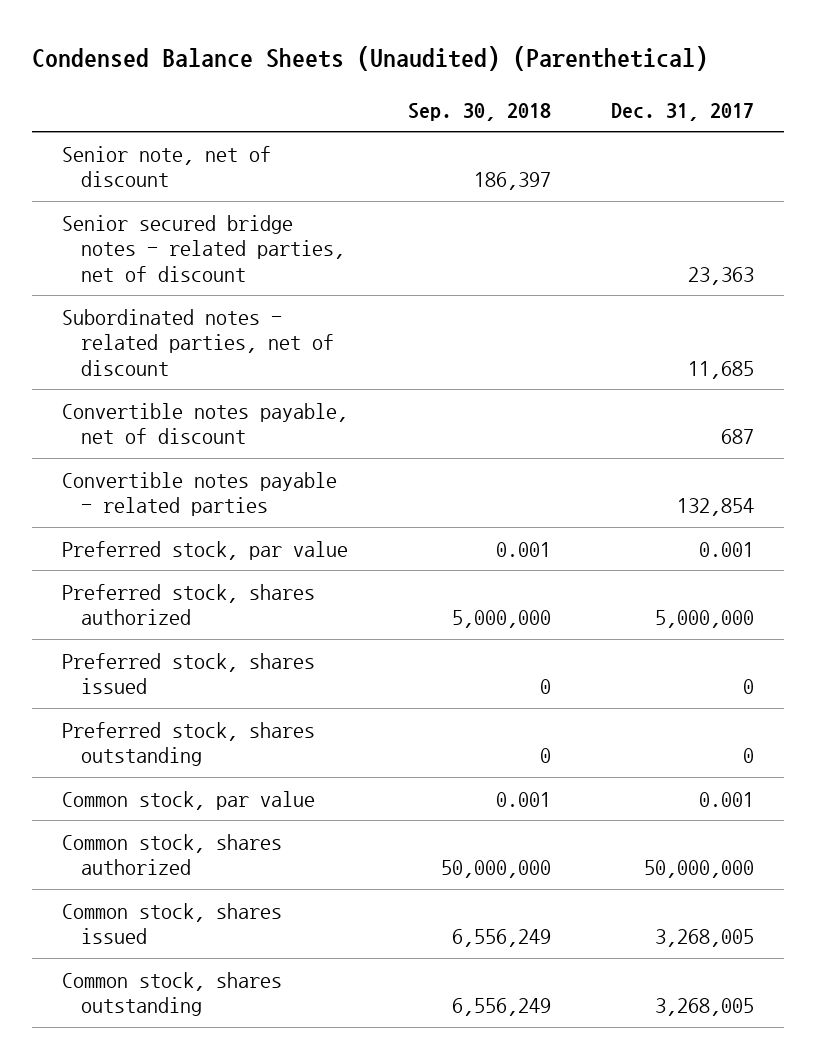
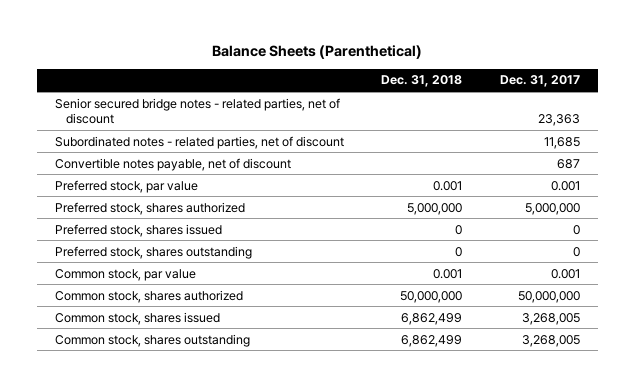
[31,45,708,71] Condensed Balance Sheets (Unaudited) (Parenthetical) -> [212,45,423,60] Balance Sheets (Parenthetical)
[407,102,551,121] Sep. 30, 2018 -> none
none -> [381,75,463,88] Dec. 31, 2018
[61,145,271,188] Senior note, net of discount -> none
[61,471,337,517] Convertible notes payable - related parties -> none

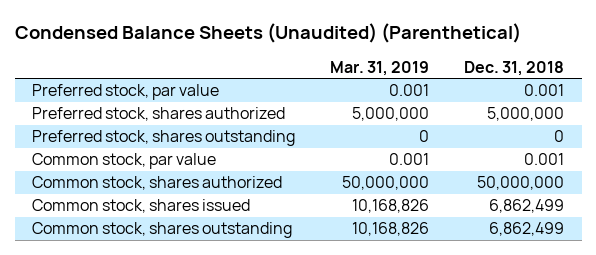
[212,45,423,60] Balance Sheets (Parenthetical) -> [14,23,521,44] Condensed Balance Sheets (Unaudited) (Parenthetical)
[499,75,580,88] Dec. 31, 2017 -> none
none -> [330,60,430,76] Mar. 31, 2019
[55,97,341,125] Senior secured bridge notes - related parties, net of discount -> none
[55,135,345,149] Subordinated notes - related parties, net of discount -> none
[55,157,292,171] Convertible notes payable, net of discount -> none
[55,223,223,237] Preferred stock, shares issued -> none

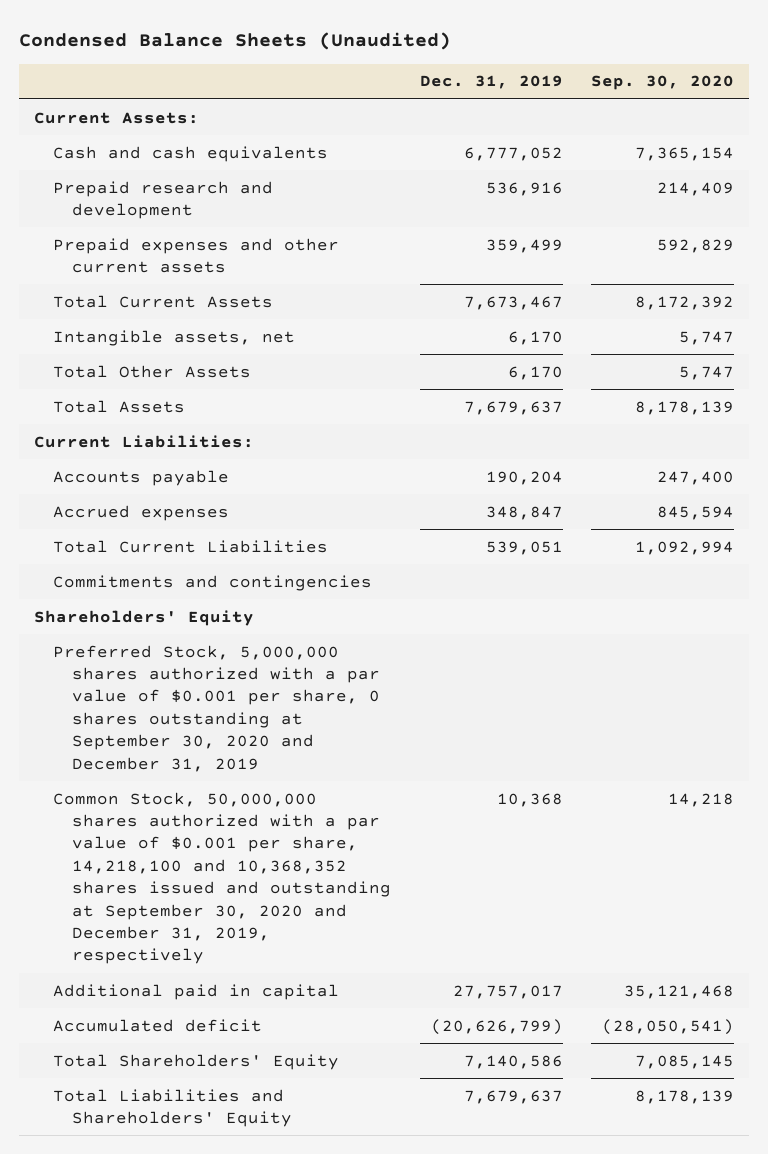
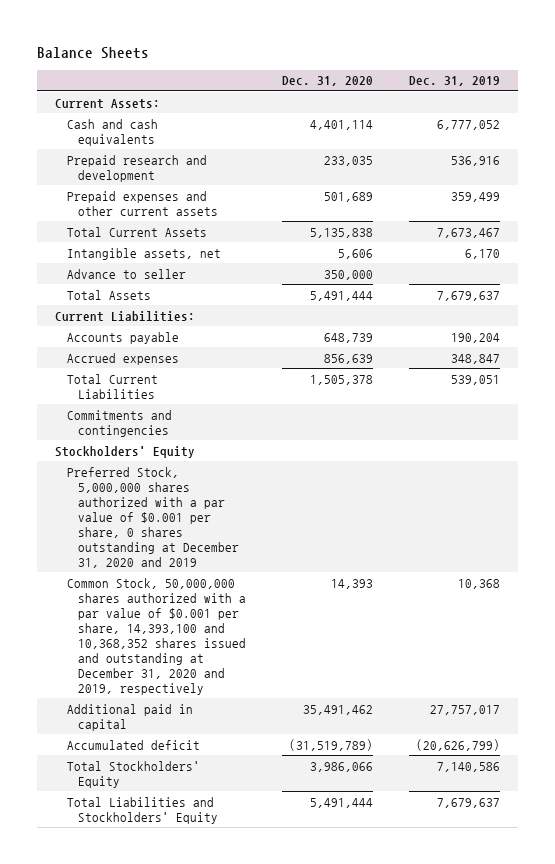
[19,32,452,51] Condensed Balance Sheets (Unaudited) -> [37,46,150,59] Balance Sheets
[591,75,735,91] Sep. 30, 2020 -> none
none -> [281,76,373,87] Dec. 31, 2020
[52,364,251,378] Total Other Assets -> none
none -> [66,268,186,279] Advance to seller
[33,609,254,626] Shareholders' Equity -> [55,445,196,458] Stockholders' Equity
[52,644,380,772] Preferred Stock, 5,000,000 shares authorized with a par value of $0.001 per share, 0 shares outstanding at September 30, 2020 and December 31, 2019 -> [66,466,240,568] Preferred Stock, 5,000,000 shares authorized with a par value of $0.001 per share, 0 shares outstanding at December 31, 2020 and 2019
[52,791,391,965] Common Stock, 50,000,000 shares authorized with a par value of $0.001 per share, 14,218,100 and 10,368,352 shares issued and outstanding at September 30, 2020 and December 31, 2019, respectively -> [66,577,247,695] Common Stock, 50,000,000 shares authorized with a par value of $0.001 per share, 14,393,100 and 10,368,352 shares issued and outstanding at December 31, 2020 and 2019, respectively
[52,1053,339,1070] Total Shareholders' Equity -> [66,760,200,788] Total Stockholders' Equity
[52,1088,292,1127] Total Liabilities and Shareholders' Equity -> [66,796,219,824] Total Liabilities and Stockholders' Equity

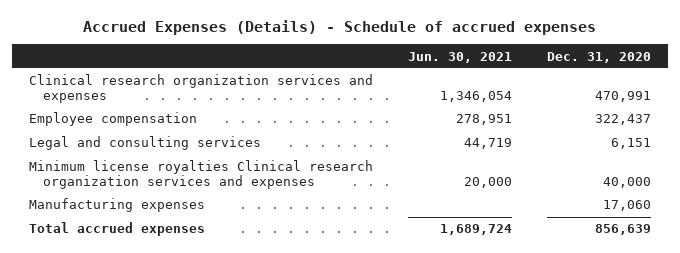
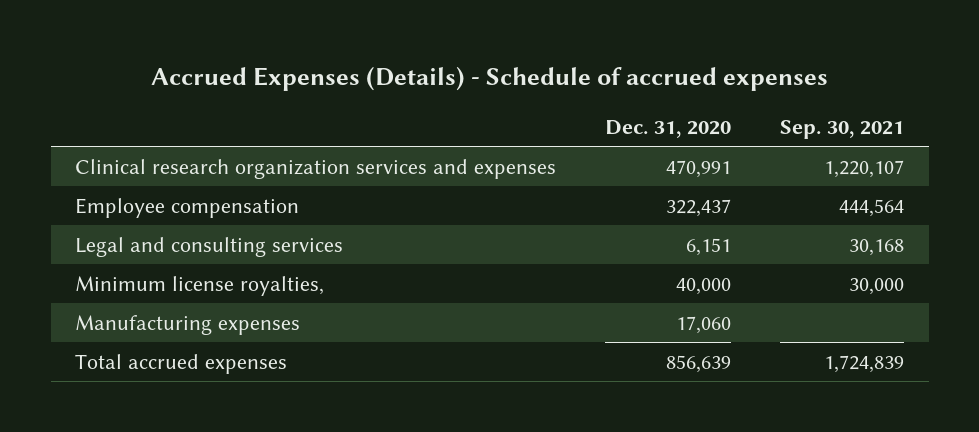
[407,51,512,63] Jun. 30, 2021 -> none
none -> [780,119,905,139] Sep. 30, 2021
[29,160,374,190] Minimum license royalties Clinical research organization services and expenses -> [75,275,325,296] Minimum license royalties,

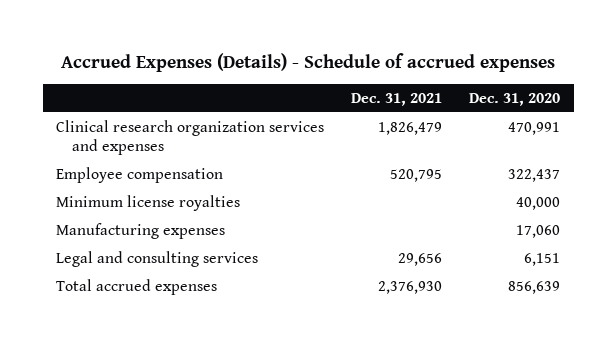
[780,119,905,139] Sep. 30, 2021 -> none
none -> [351,92,443,106] Dec. 31, 2021
[75,275,325,296] Minimum license royalties, -> [56,195,241,212] Minimum license royalties
[75,236,344,257] Legal and consulting services -> [56,251,259,268] Legal and consulting services

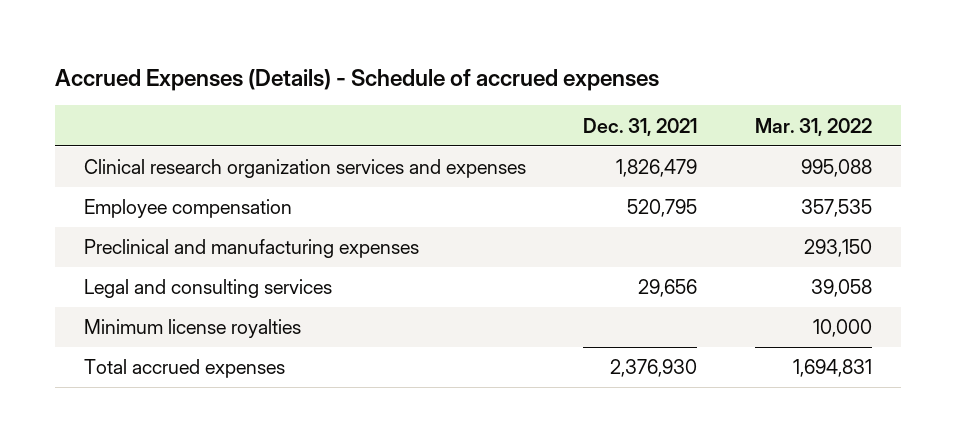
[469,92,561,106] Dec. 31, 2020 -> none
none -> [755,117,873,136] Mar. 31, 2022
[56,223,226,240] Manufacturing expenses -> [83,239,419,259] Preclinical and manufacturing expenses
[56,195,241,212] Minimum license royalties -> [83,319,301,339] Minimum license royalties

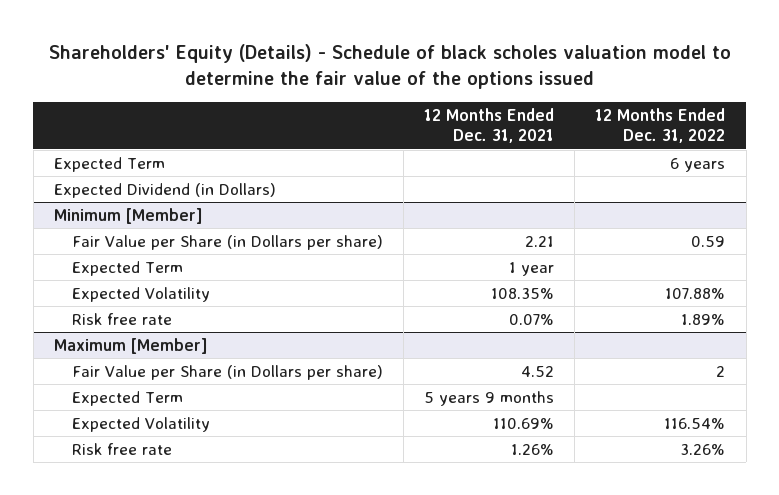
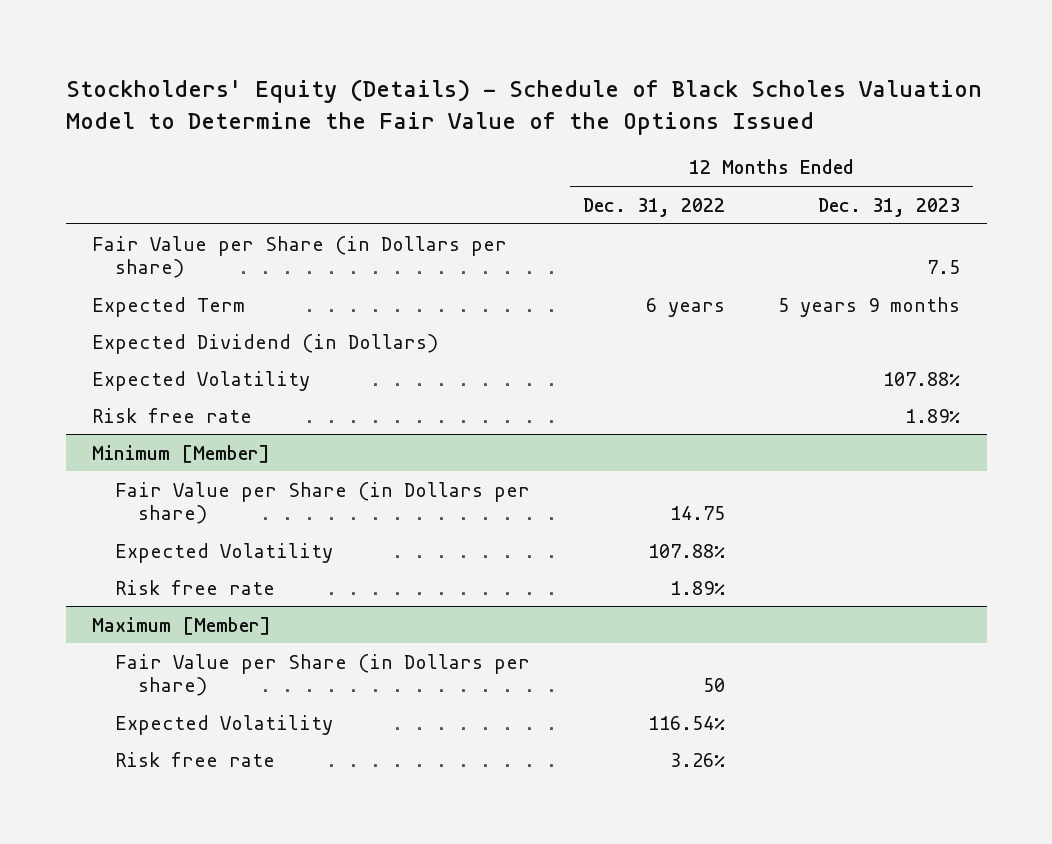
[48,44,731,90] Shareholders' Equity (Details) - Schedule of black scholes valuation model to determine the fair value of the options issued -> [65,79,982,135] Stockholders' Equity (Details) - Schedule of Black Scholes Valuation Model to Determine the Fair Value of the Options Issued
[424,108,555,144] 12 Months Ended Dec. 31, 2021 -> none
none -> [818,197,961,217] Dec. 31, 2023
none -> [92,235,508,279] Fair Value per Share (in Dollars per share)
none -> [92,370,311,391] Expected Volatility
none -> [92,407,253,423] Risk free rate
[71,260,183,276] Expected Term -> none
[691,235,726,247] 0.59 -> [670,506,726,521] 14.75
[71,390,183,406] Expected Term -> none
[716,365,726,377] 2 -> [703,678,726,693] 50

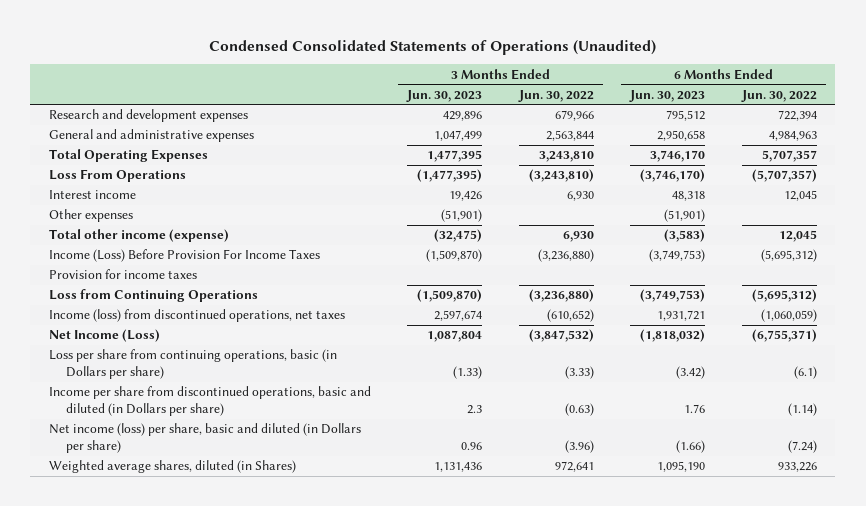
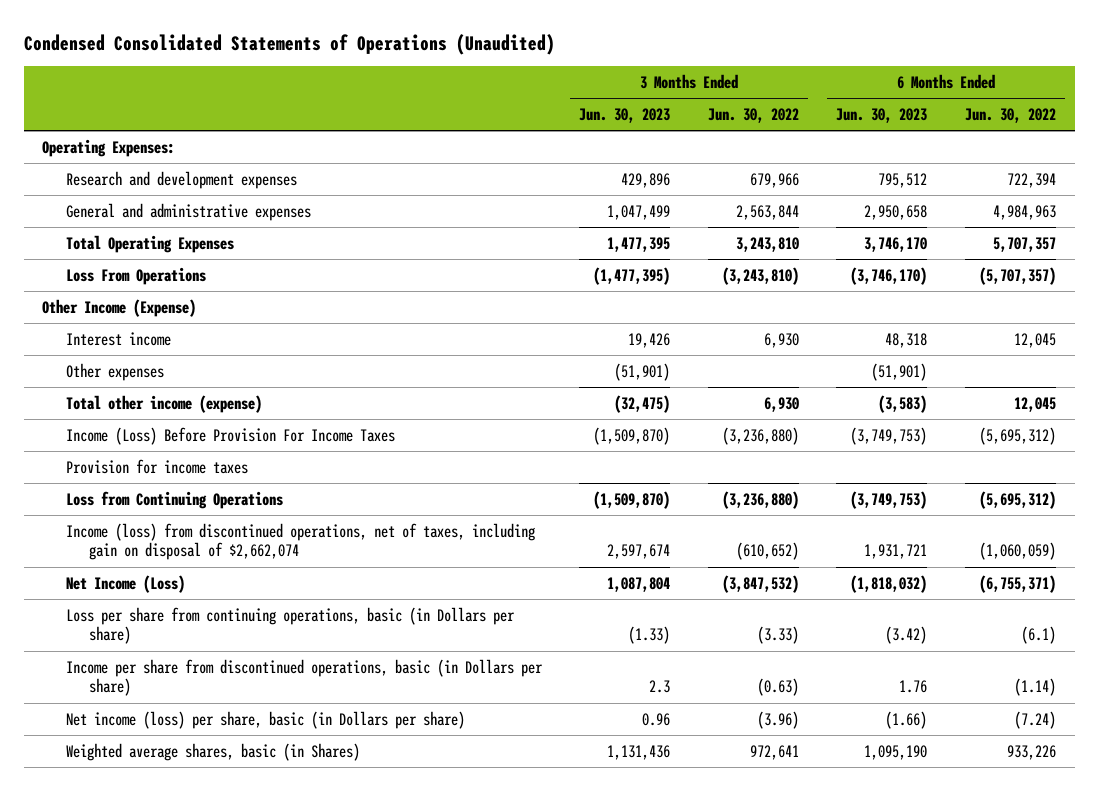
none -> [42,138,176,157] Operating Expenses:
none -> [42,298,197,317] Other Income (Expense)
[48,309,345,323] Income (loss) from discontinued operations, net taxes -> [65,522,535,561] Income (loss) from discontinued operations, net of taxes, including gain on disposal of $2,662,074
[48,386,371,416] Income per share from discontinued operations, basic and diluted (in Dollars per share) -> [65,658,543,697] Income per share from discontinued operations, basic (in Dollars per share)
[48,423,361,453] Net income (loss) per share, basic and diluted (in Dollars per share) -> [65,710,465,729] Net income (loss) per share, basic (in Dollars per share)
[48,460,296,474] Weighted average shares, diluted (in Shares) -> [65,742,360,761] Weighted average shares, basic (in Shares)

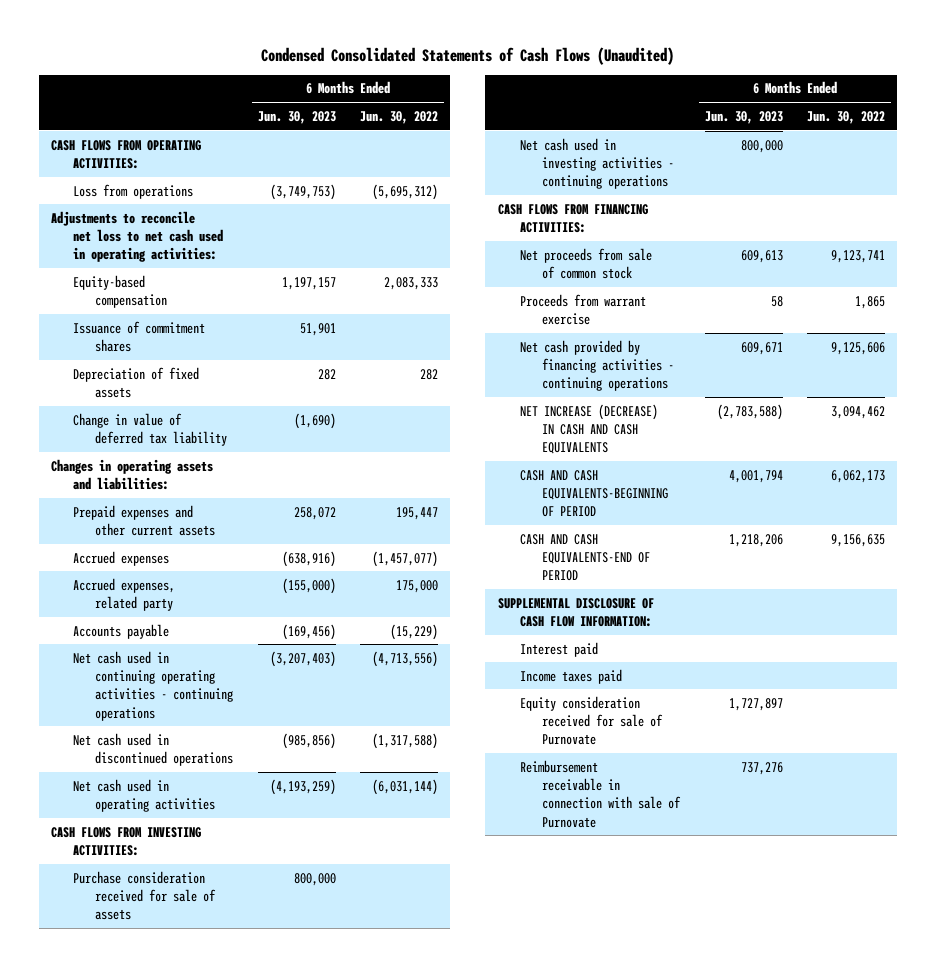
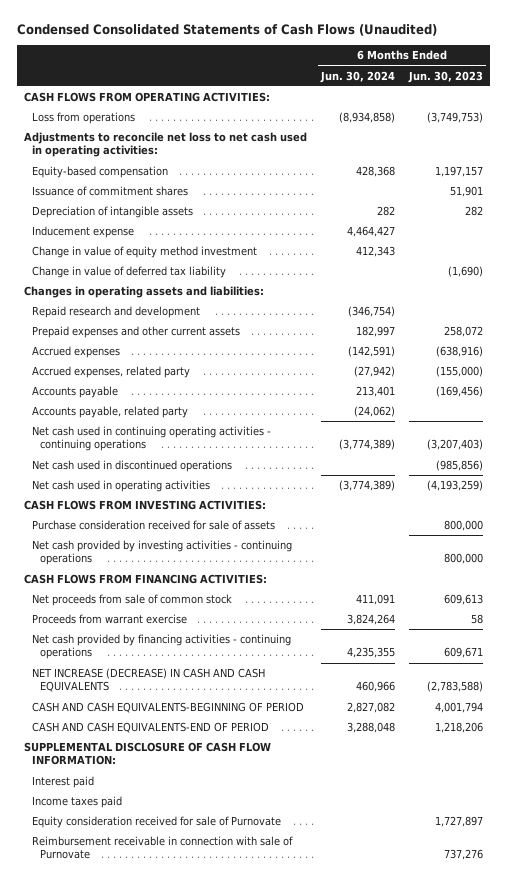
[359,110,438,124] Jun. 30, 2022 -> none
none -> [319,70,395,83] Jun. 30, 2024
[73,366,200,399] Depreciation of fixed assets -> [31,206,193,219] Depreciation of intangible assets
none -> [31,226,134,239] Inducement expense
none -> [31,246,257,259] Change in value of equity method investment
none -> [31,306,200,319] Repaid research and development
none -> [31,406,188,419] Accounts payable, related party
[520,137,675,190] Net cash used in investing activities - continuing operations -> [31,540,292,566] Net cash provided by investing activities - continuing operations

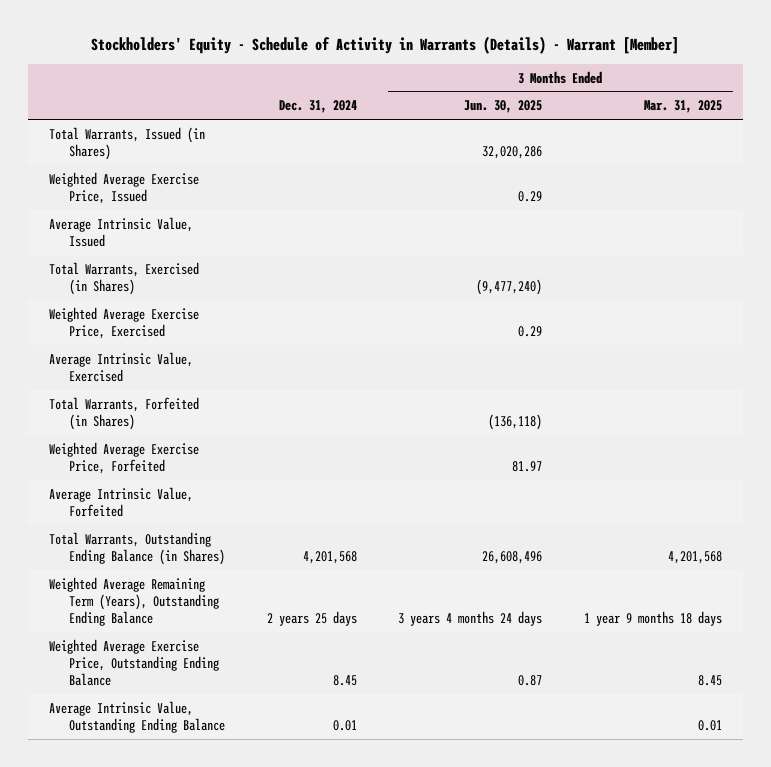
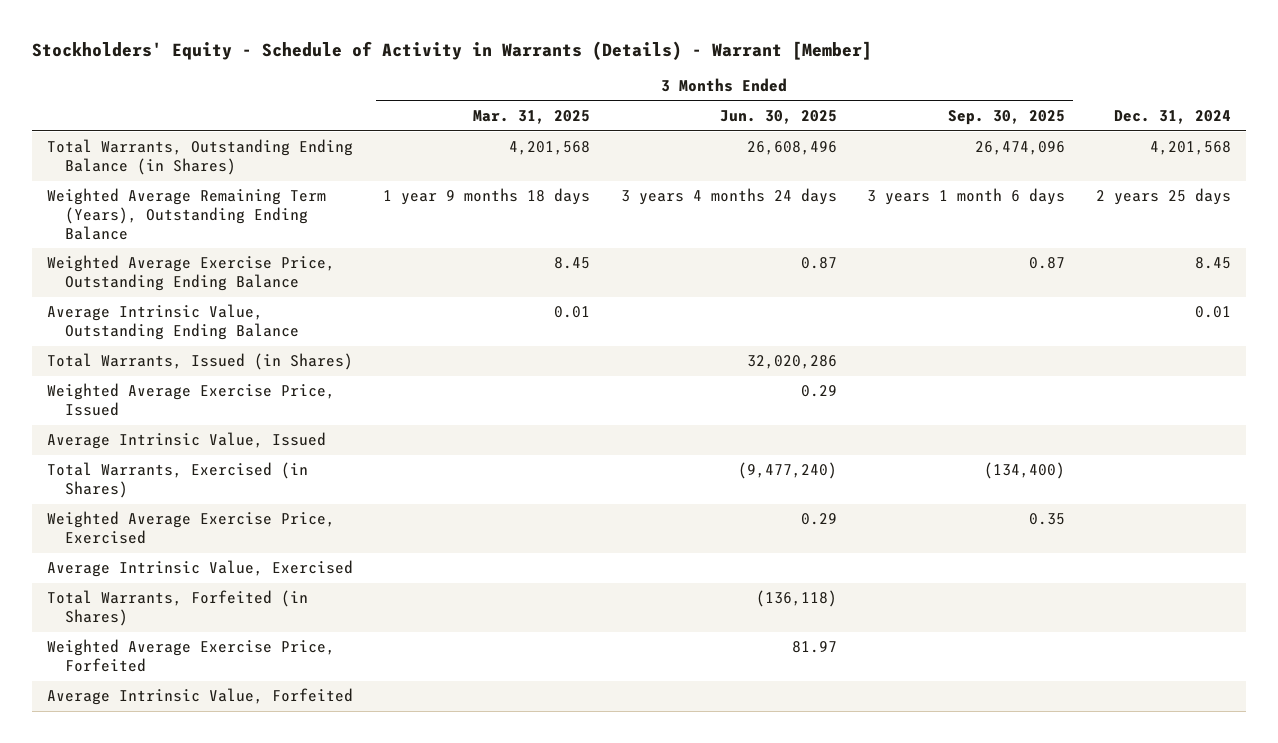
none -> [948,109,1066,125] Sep. 30, 2025
[48,531,225,565] Total Warrants, Outstanding Ending Balance (in Shares) -> [47,139,354,175] Total Warrants, Outstanding Ending Balance (in Shares)
[48,576,219,626] Weighted Average Remaining Term (Years), Outstanding Ending Balance -> [47,188,327,240] Weighted Average Remaining Term (Years), Outstanding Ending Balance
[48,638,219,686] Weighted Average Exercise Price, Outstanding Ending Balance -> [47,255,336,291] Weighted Average Exercise Price, Outstanding Ending Balance
[48,700,225,733] Average Intrinsic Value, Outstanding Ending Balance -> [47,304,299,340] Average Intrinsic Value, Outstanding Ending Balance

